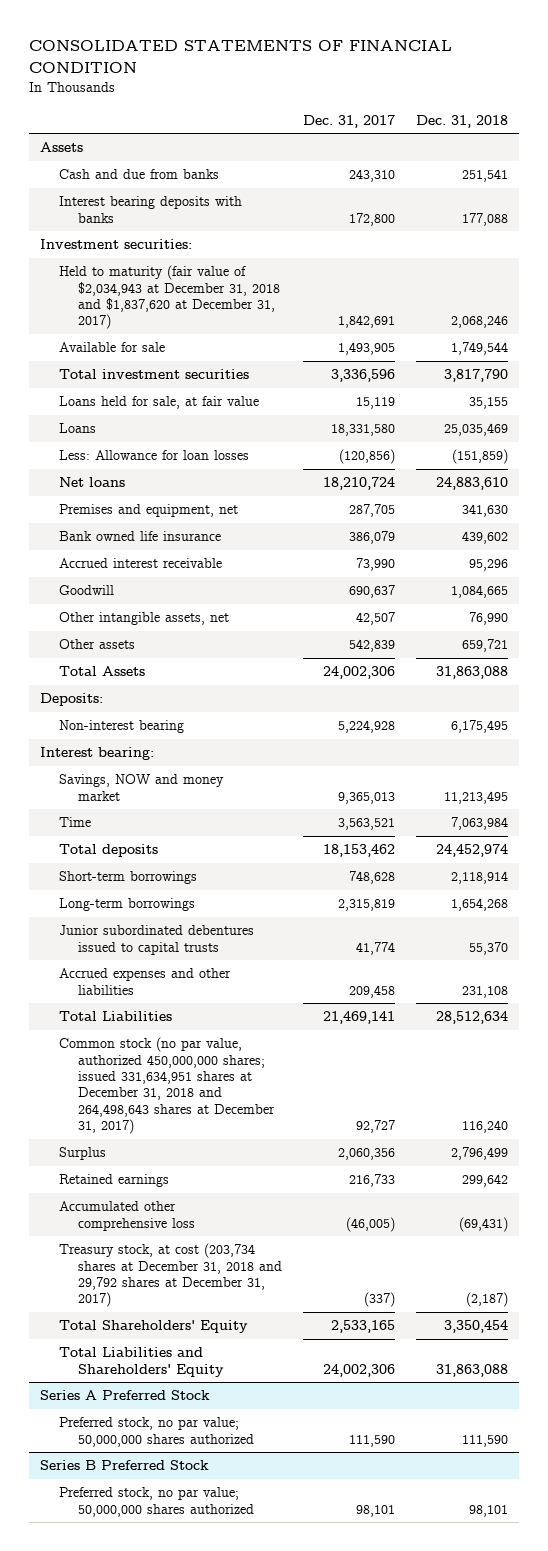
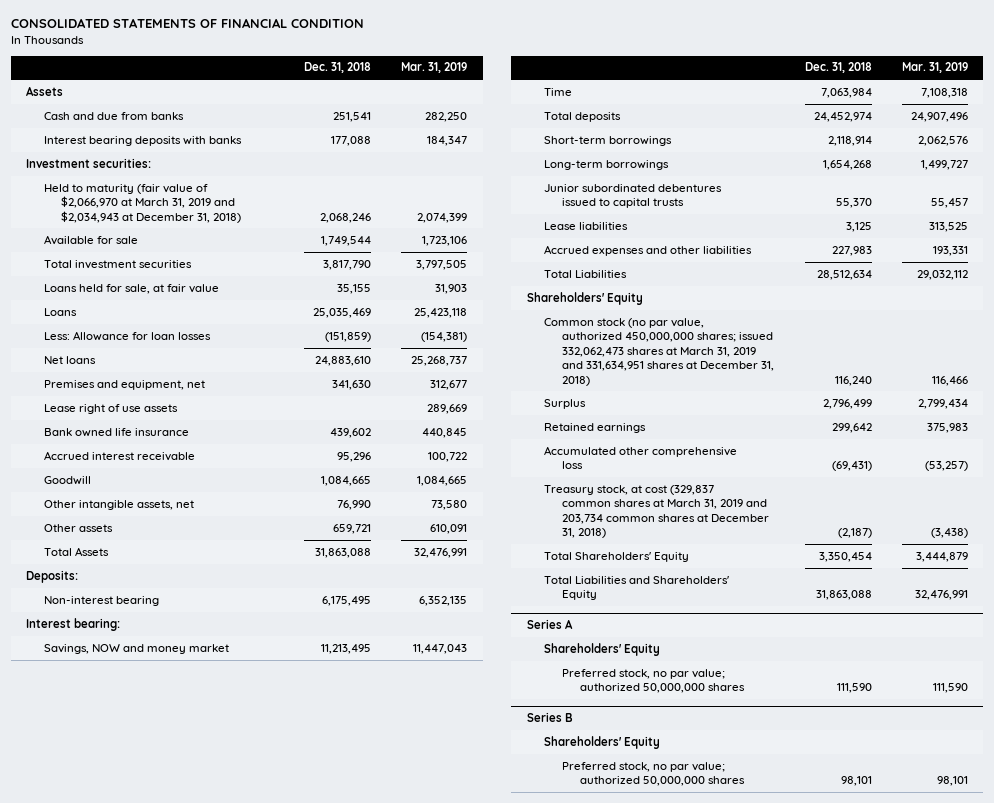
[303,114,396,128] Dec. 31, 2017 -> none
none -> [401,62,468,74] Mar. 31, 2019
[59,265,281,330] Held to maturity (fair value of $2,034,943 at December 31, 2018 and $1,837,620 at December 31, 2017) -> [43,183,242,223] Held to maturity (fair value of $2,066,970 at March 31, 2019 and $2,034,943 at December 31, 2018)
none -> [43,403,178,414] Lease right of use assets
none -> [544,221,629,230] Lease liabilities
[462,985,509,998] 231,108 -> [831,245,872,256] 227,983
none -> [526,291,643,305] Shareholders' Equity
[59,1037,276,1134] Common stock (no par value, authorized 450,000,000 shares; issued 331,634,951 shares at December 31, 2018 and 264,498,643 shares at December 31, 2017) -> [544,317,775,386] Common stock (no par value, authorized 450,000,000 shares; issued 332,062,473 shares at March 31, 2019 and 331,634,951 shares at December 31, 2018)
[59,1243,283,1308] Treasury stock, at cost (203,734 shares at December 31, 2018 and 29,792 shares at December 31, 2017) -> [544,484,770,539] Treasury stock, at cost (329,837 common shares at March 31, 2019 and 203,734 common shares at December 31, 2018)
[39,1390,210,1401] Series A Preferred Stock -> [526,619,573,630] Series A
none -> [544,642,661,656] Shareholders' Equity
[59,1417,255,1447] Preferred stock, no par value; 50,000,000 shares authorized -> [562,668,745,694] Preferred stock, no par value; authorized 50,000,000 shares
[39,1460,209,1471] Series B Preferred Stock -> [526,712,573,723] Series B
none -> [544,735,661,749] Shareholders' Equity
[59,1487,255,1517] Preferred stock, no par value; 50,000,000 shares authorized -> [562,761,745,787] Preferred stock, no par value; authorized 50,000,000 shares

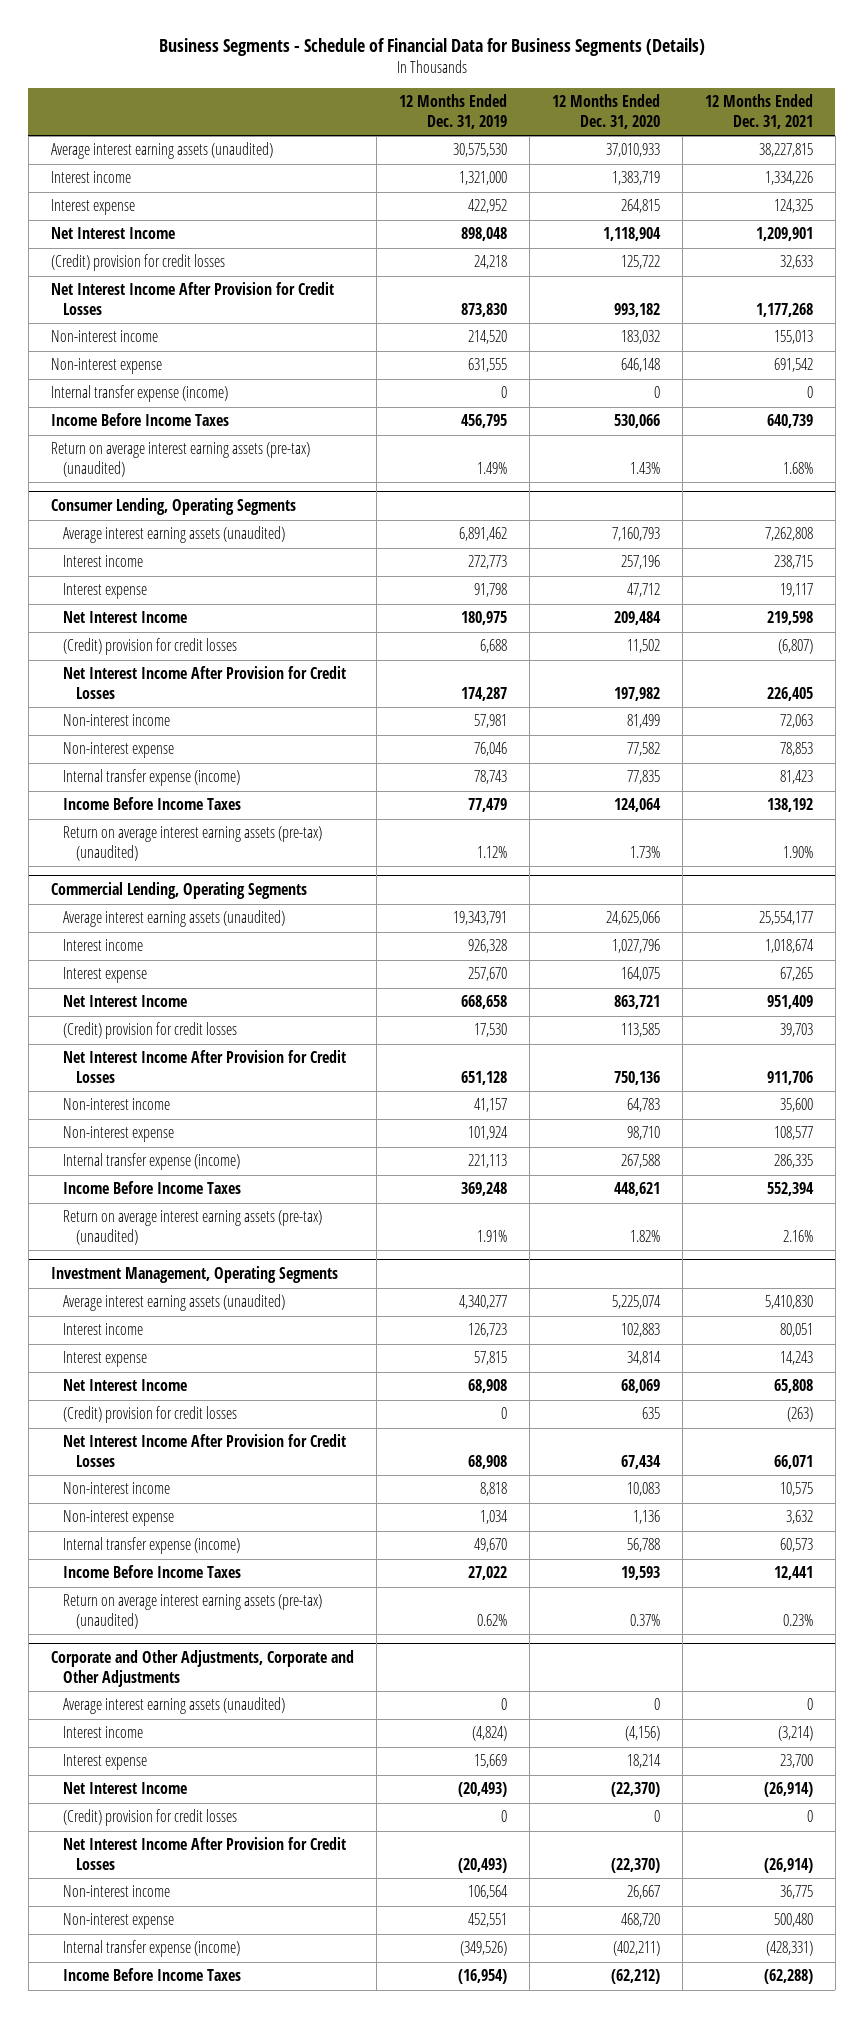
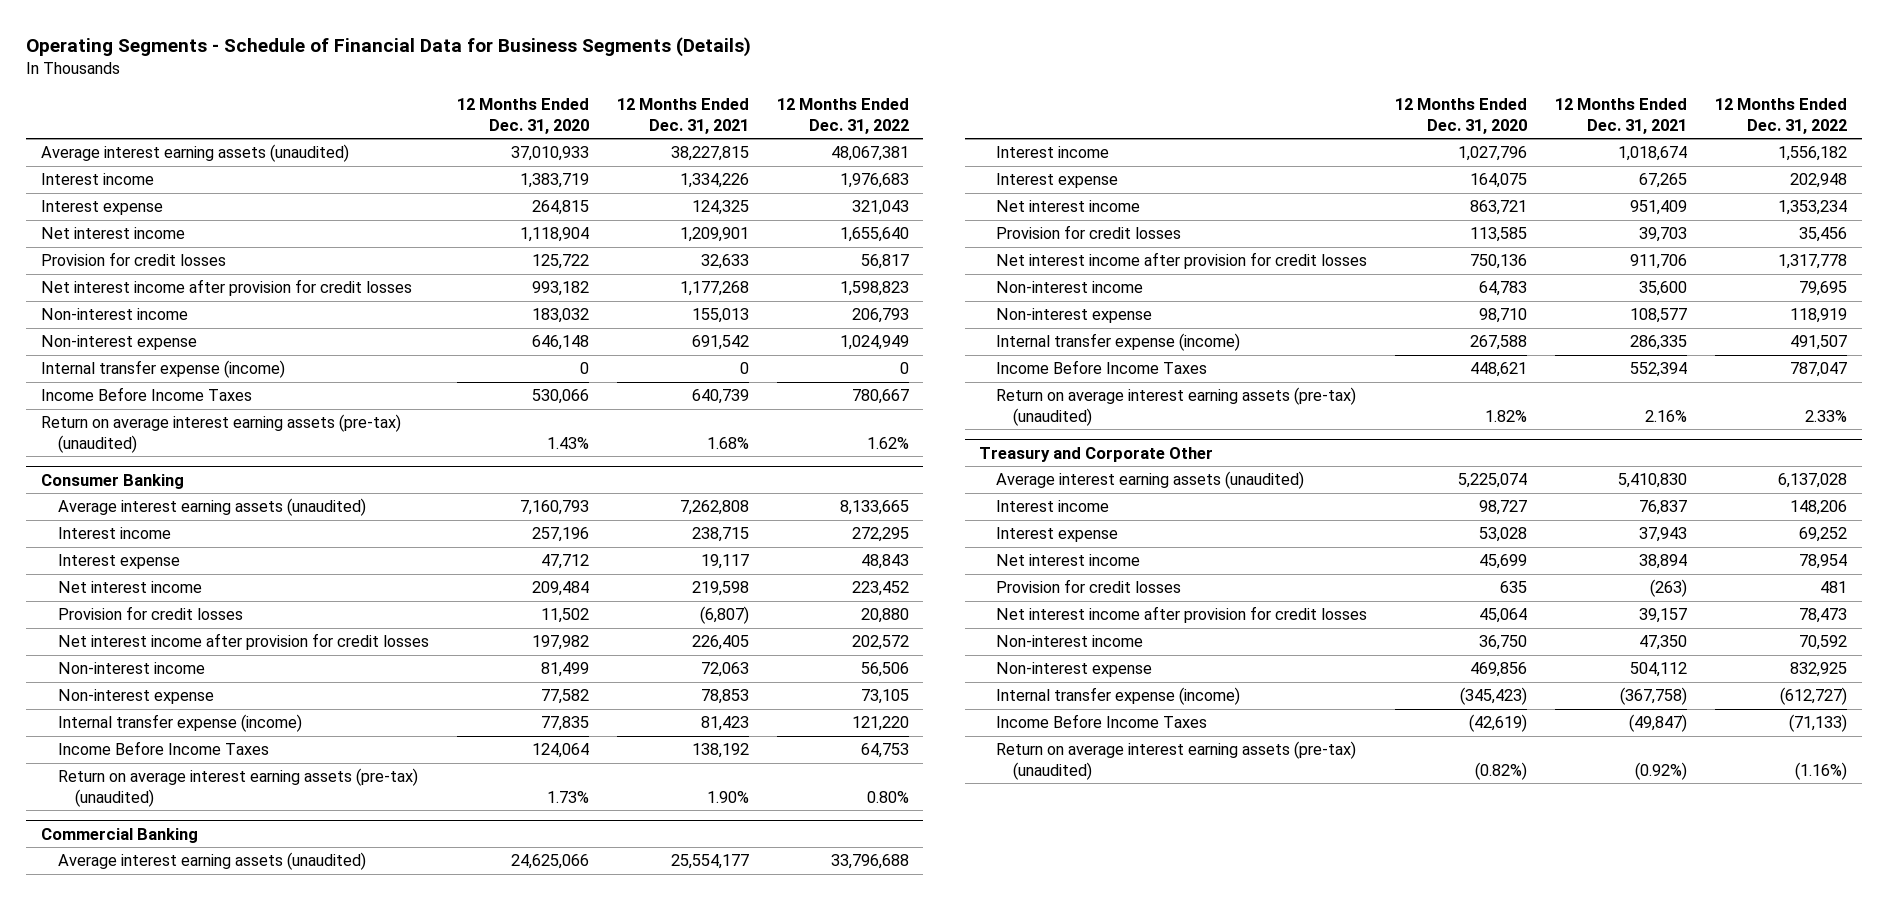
[158,37,705,56] Business Segments - Schedule of Financial Data for Business Segments (Details) -> [26,37,752,58] Operating Segments - Schedule of Financial Data for Business Segments (Details)
[398,94,507,129] 12 Months Ended Dec. 31, 2019 -> none
none -> [777,98,910,134] 12 Months Ended Dec. 31, 2022
[50,227,175,240] Net Interest Income -> [40,227,185,240] Net interest income
[50,254,225,272] (Credit) provision for credit losses -> [40,252,226,267] Provision for credit losses
[50,282,334,315] Net Interest Income After Provision for Credit Losses -> [40,279,412,297] Net interest income after provision for credit losses
[50,498,296,516] Consumer Lending, Operating Segments -> none
none -> [40,473,184,489] Consumer Banking
[63,611,188,624] Net Interest Income -> [57,581,202,594] Net interest income
[63,638,238,656] (Credit) provision for credit losses -> [57,606,243,621] Provision for credit losses
[63,666,347,699] Net Interest Income After Provision for Credit Losses -> [57,633,429,651] Net interest income after provision for credit losses
[50,882,307,900] Commercial Lending, Operating Segments -> none
none -> [40,827,198,843] Commercial Banking
[63,995,188,1008] Net Interest Income -> [995,200,1140,213] Net interest income
[63,1022,238,1040] (Credit) provision for credit losses -> [995,225,1181,240] Provision for credit losses
[63,1050,347,1083] Net Interest Income After Provision for Credit Losses -> [995,252,1367,270] Net interest income after provision for credit losses
[50,1266,338,1284] Investment Management, Operating Segments -> none
none -> [978,446,1213,462] Treasury and Corporate Other
[50,1650,354,1687] Corporate and Other Adjustments, Corporate and Other Adjustments -> none
[63,1697,286,1715] Average interest earning assets (unaudited) -> none
[63,1726,144,1739] Interest income -> none
[63,1754,148,1771] Interest expense -> none
[63,1782,188,1795] Net Interest Income -> none
[63,1809,238,1827] (Credit) provision for credit losses -> none
[63,1837,347,1870] Net Interest Income After Provision for Credit Losses -> none
[63,1885,171,1898] Non-interest income -> none
[63,1913,175,1930] Non-interest expense -> none
[63,1940,241,1958] Internal transfer expense (income) -> none
[63,1968,242,1982] Income Before Income Taxes -> none
[620,1323,660,1338] 102,883 -> [1478,500,1527,516] 98,727
[779,1323,813,1338] 80,051 -> [1639,500,1688,516] 76,837
[626,1351,661,1366] 34,814 -> [1478,527,1527,543] 53,028
[779,1351,813,1366] 14,243 -> [1639,527,1688,543] 37,943
[63,1379,188,1392] Net Interest Income -> [995,554,1140,567] Net interest income
[620,1379,660,1394] 68,069 -> [1478,554,1527,570] 45,699
[773,1379,813,1394] 65,808 -> [1639,554,1688,570] 38,894
[63,1406,238,1424] (Credit) provision for credit losses -> [995,579,1181,594] Provision for credit losses
[63,1434,347,1467] Net Interest Income After Provision for Credit Losses -> [995,606,1367,624] Net interest income after provision for credit losses
[620,1454,661,1469] 67,434 -> [1478,608,1527,624] 45,064
[773,1454,813,1469] 66,071 -> [1639,608,1688,624] 39,157
[626,1482,660,1497] 10,083 -> [1478,635,1527,651] 36,750
[779,1482,813,1497] 10,575 -> [1639,635,1688,651] 47,350
[632,1510,660,1525] 1,136 -> [1469,662,1527,678] 469,856
[785,1510,813,1525] 3,632 -> [1630,662,1688,678] 504,112
[626,1538,660,1553] 56,788 -> [1459,687,1527,706] (345,423)
[779,1538,813,1553] 60,573 -> [1620,687,1688,706] (367,758)
[620,1566,660,1581] 19,593 -> [1468,714,1527,733] (42,619)
[773,1566,813,1581] 12,441 -> [1629,714,1688,733] (49,847)
[629,1613,660,1626] 0.37% -> [1474,761,1527,780] (0.82%)
[782,1613,813,1626] 0.23% -> [1635,761,1688,780] (0.92%)

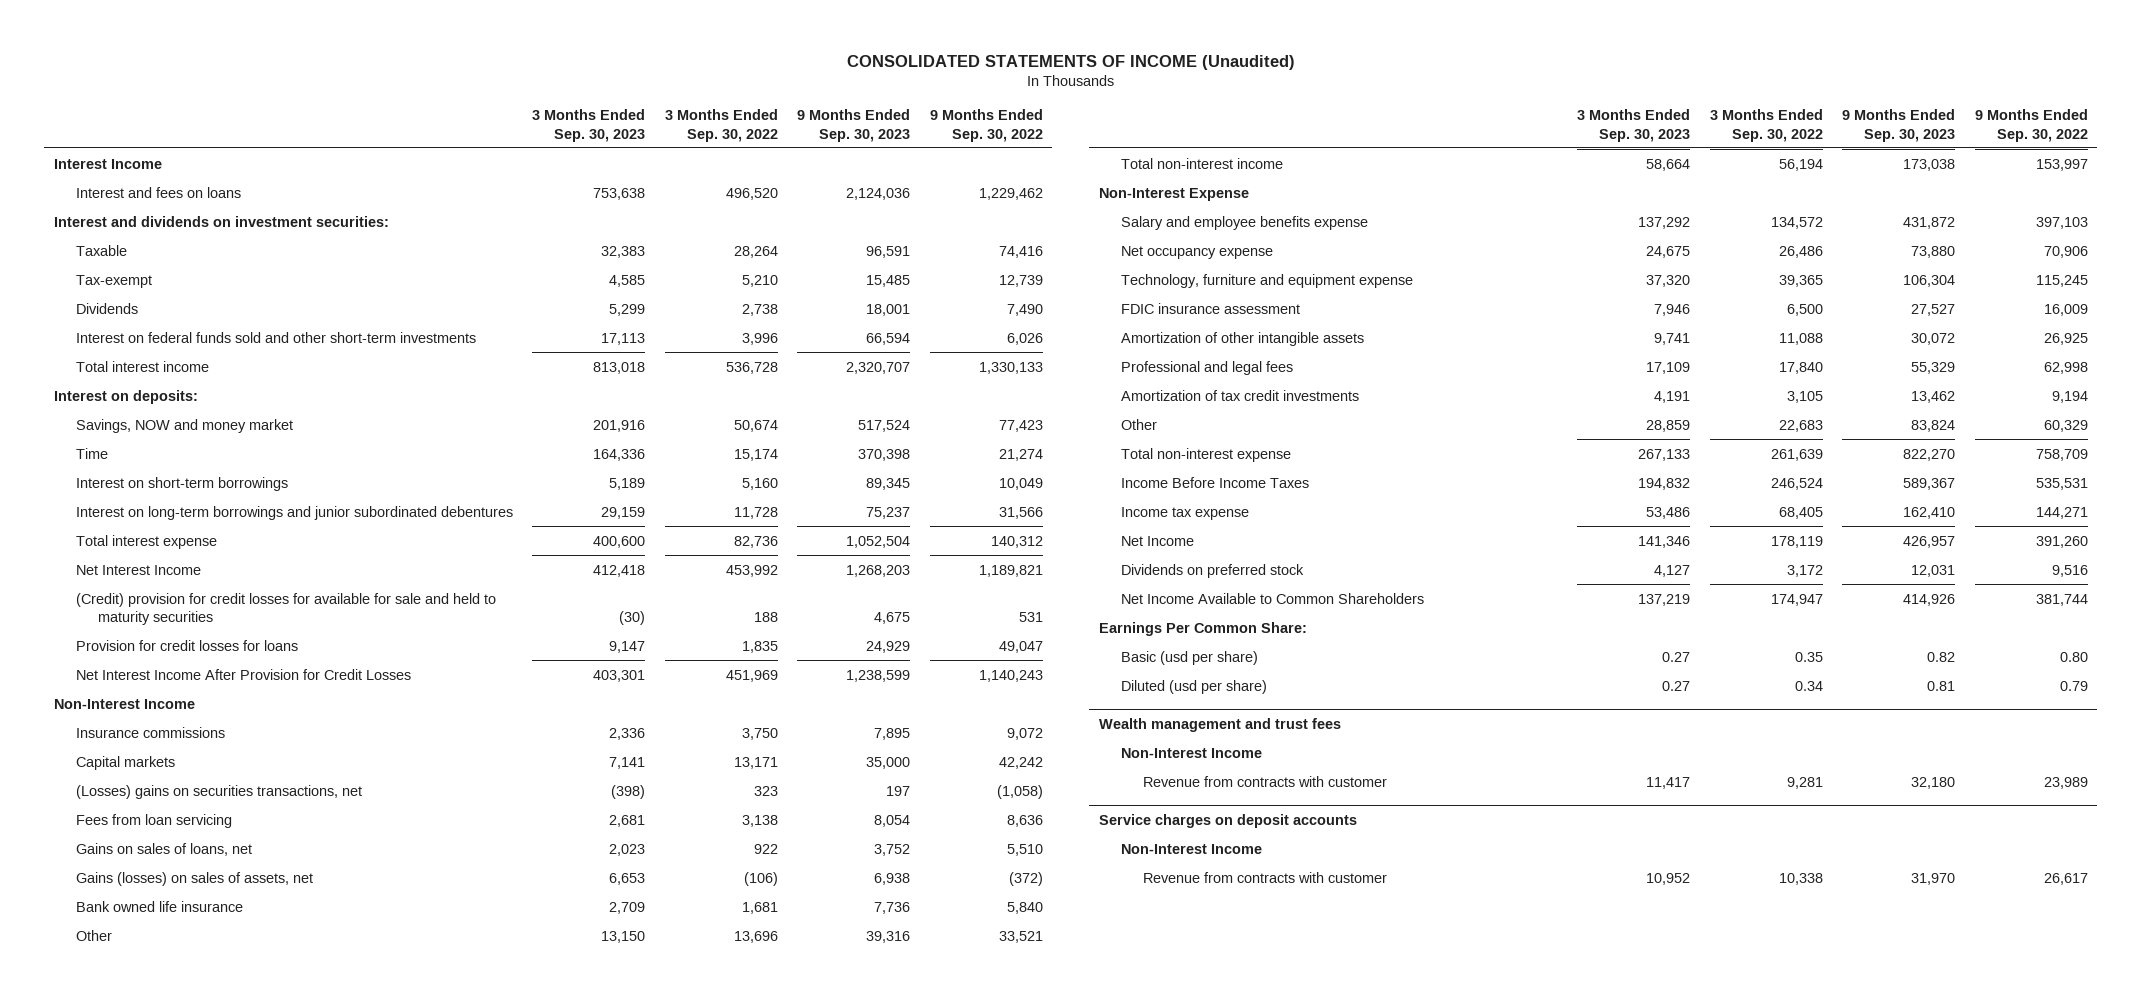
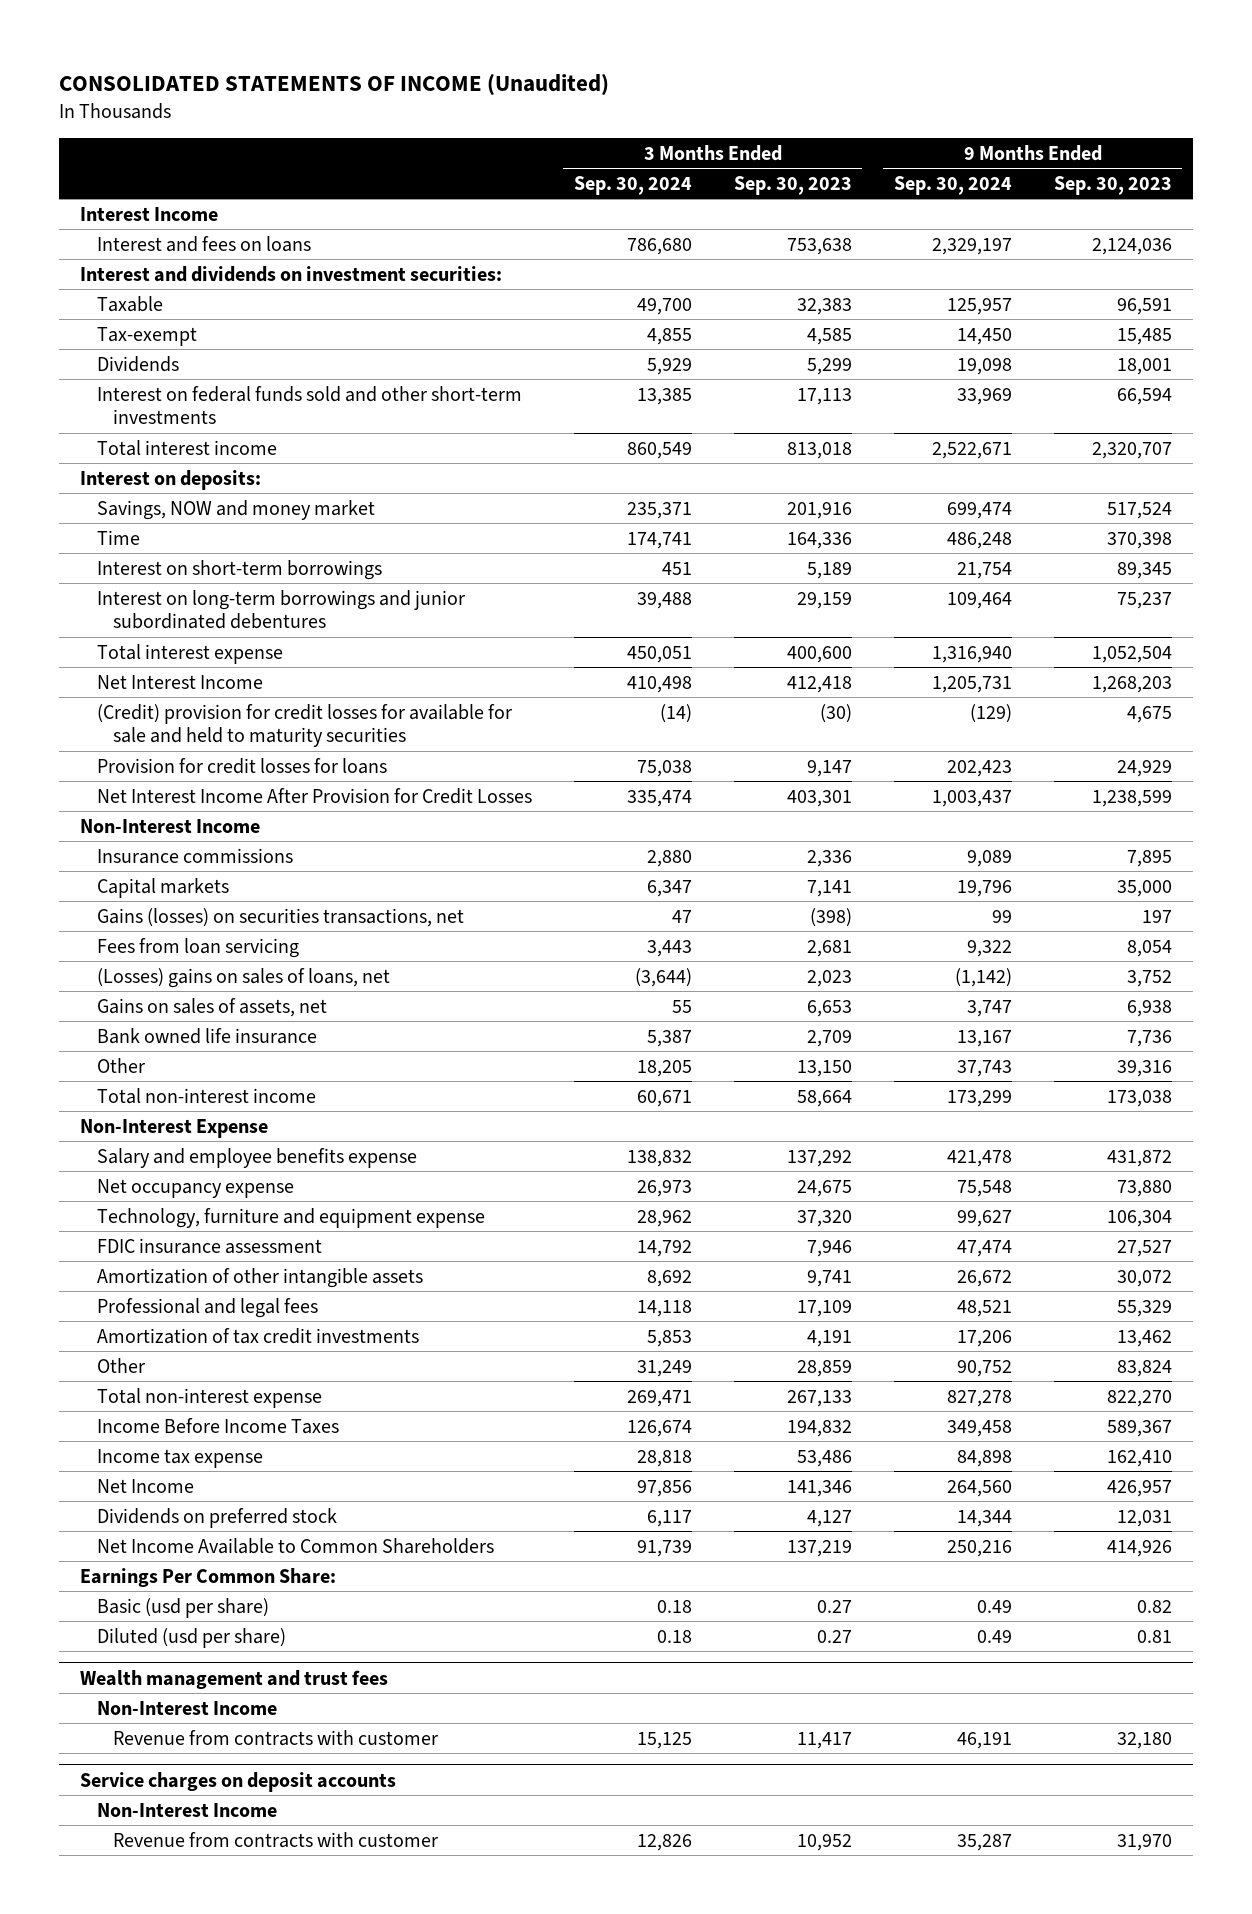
[664,109,778,142] 3 Months Ended Sep. 30, 2022 -> none
[929,109,1043,142] 9 Months Ended Sep. 30, 2022 -> none
none -> [573,175,692,195] Sep. 30, 2024
none -> [893,175,1012,195] Sep. 30, 2024
[75,784,362,799] (Losses) gains on securities transactions, net -> [96,907,464,927] Gains (losses) on securities transactions, net
[75,842,252,856] Gains on sales of loans, net -> [96,967,390,988] (Losses) gains on sales of loans, net
[75,871,313,886] Gains (losses) on sales of assets, net -> [96,997,327,1017] Gains on sales of assets, net

